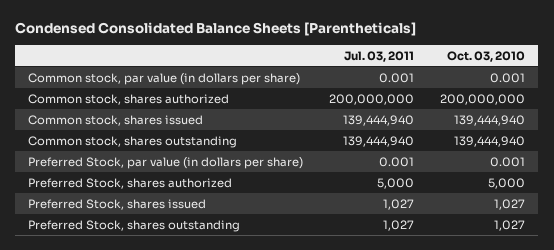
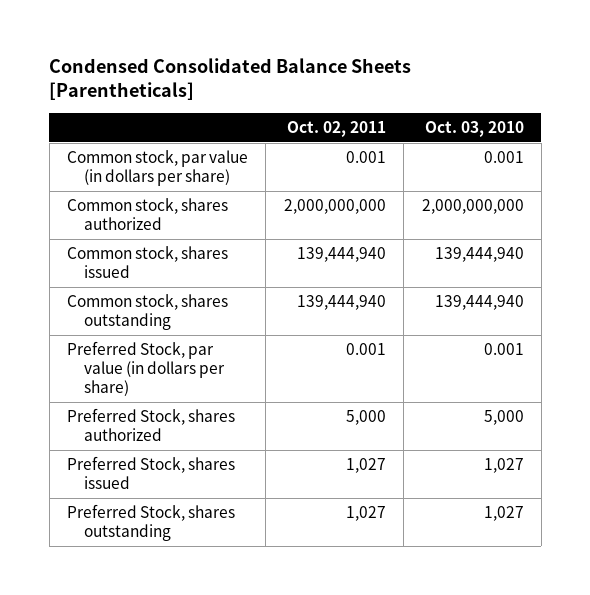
[344,50,415,62] Jul. 03, 2011 -> none
none -> [286,120,386,137] Oct. 02, 2011
[440,93,526,105] 200,000,000 -> [421,199,524,215] 2,000,000,000

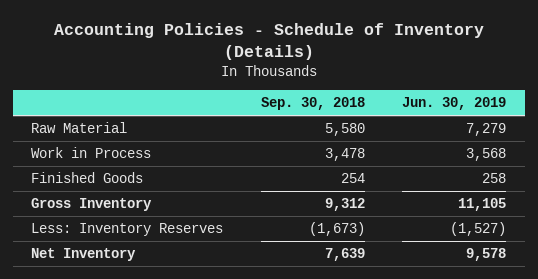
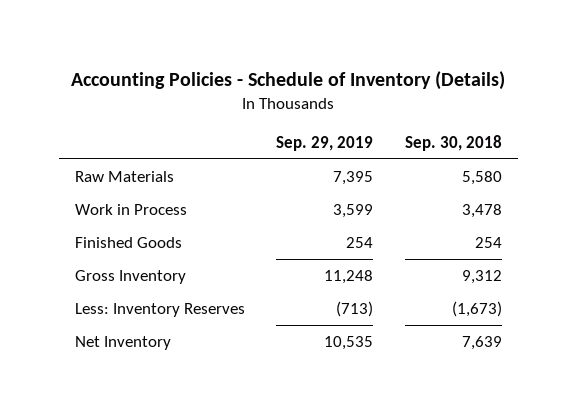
[402,97,507,111] Jun. 30, 2019 -> none
none -> [276,136,374,152] Sep. 29, 2019
[31,122,128,134] Raw Material -> [74,171,174,183] Raw Materials

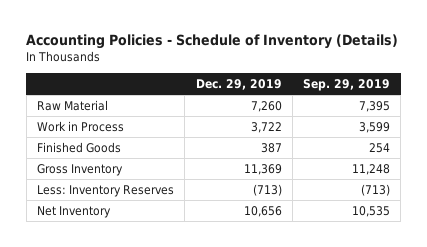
[405,135,503,152] Sep. 30, 2018 -> none
none -> [195,78,282,90] Dec. 29, 2019
[74,171,174,183] Raw Materials -> [37,99,109,111] Raw Material

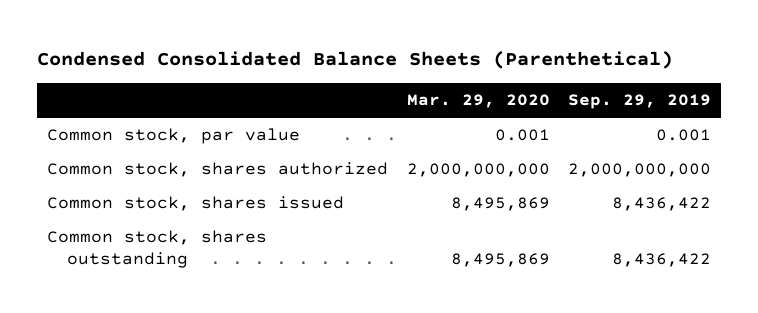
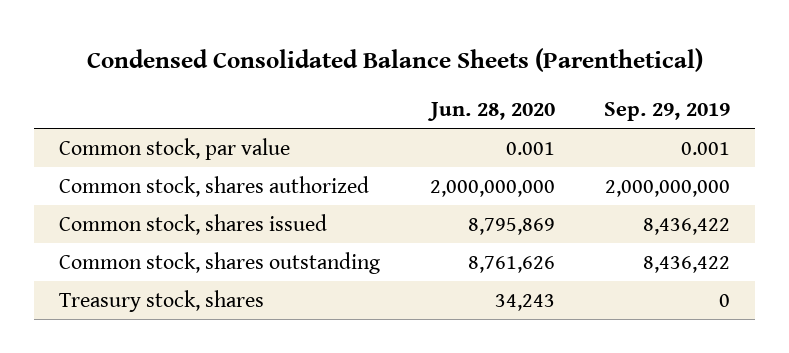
[406,94,550,109] Mar. 29, 2020 -> none
none -> [426,101,555,121] Jun. 28, 2020
none -> [59,289,265,312] Treasury stock, shares

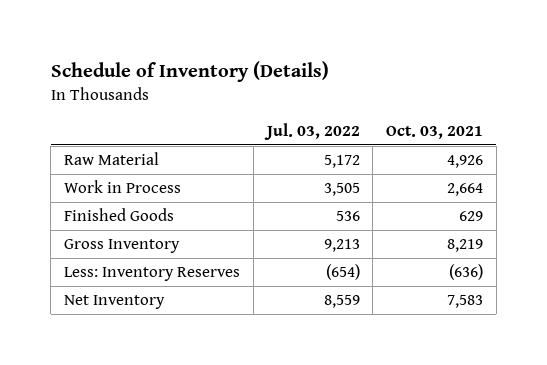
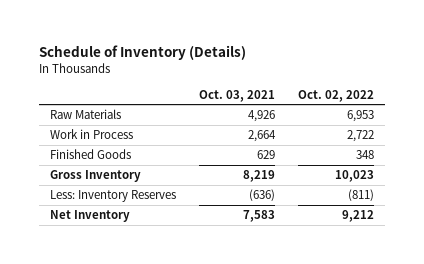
[263,123,360,141] Jul. 03, 2022 -> none
none -> [298,89,375,102] Oct. 02, 2022
[64,152,160,166] Raw Material -> [50,109,122,120] Raw Materials

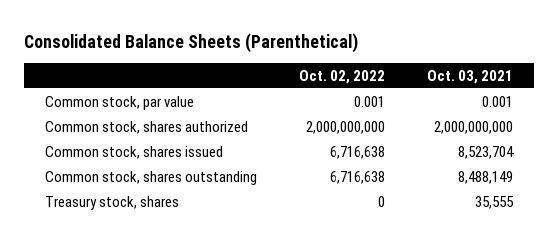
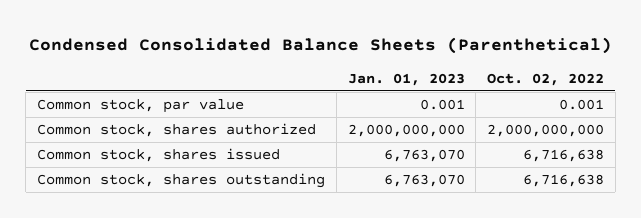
[24,32,359,53] Consolidated Balance Sheets (Parenthetical) -> [28,37,612,55] Condensed Consolidated Balance Sheets (Parenthetical)
[426,69,513,84] Oct. 03, 2021 -> none
none -> [347,72,465,86] Jan. 01, 2023
[45,195,180,210] Treasury stock, shares -> none

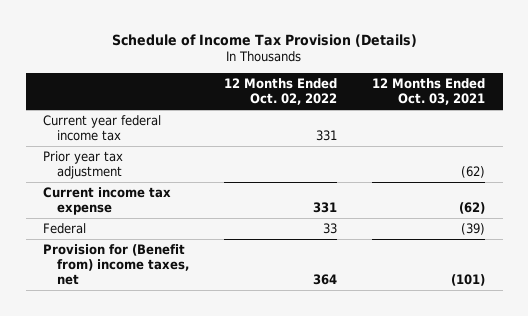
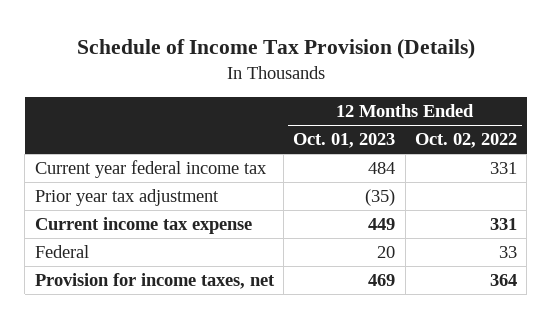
[372,78,486,106] 12 Months Ended Oct. 03, 2021 -> none
none -> [293,133,396,149] Oct. 01, 2023
[43,243,190,285] Provision for (Benefit from) income taxes, net -> [34,273,275,290] Provision for income taxes, net

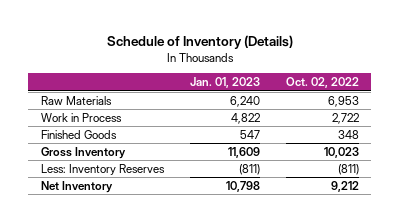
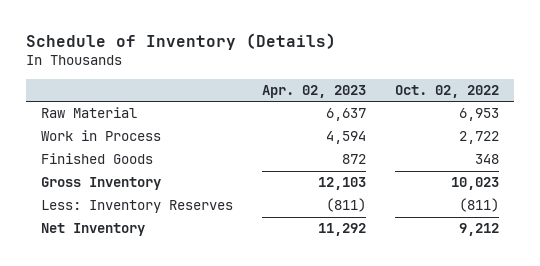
[189,77,260,89] Jan. 01, 2023 -> none
none -> [261,84,366,98] Apr. 02, 2023
[41,95,113,105] Raw Materials -> [40,107,137,119] Raw Material

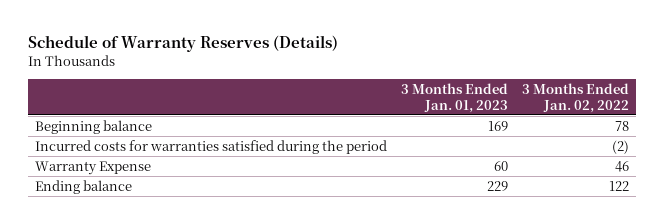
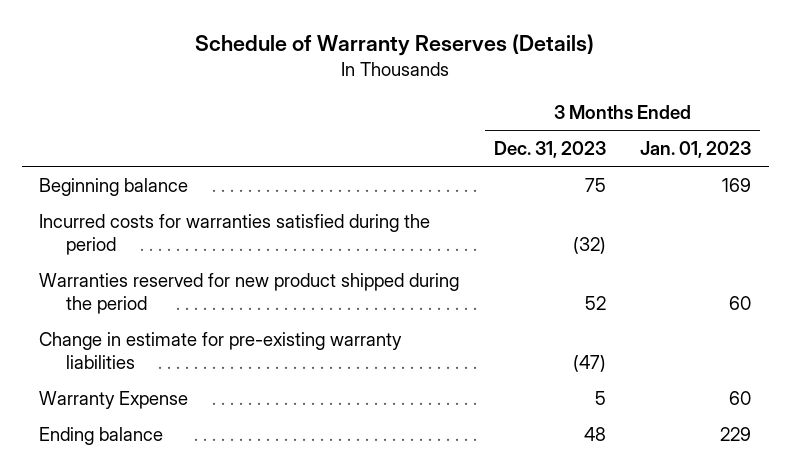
[521,82,629,113] 3 Months Ended Jan. 02, 2022 -> none
none -> [493,141,606,159] Dec. 31, 2023
none -> [39,272,460,314] Warranties reserved for new product shipped during the period
none -> [39,331,403,369] Change in estimate for pre-existing warranty liabilities

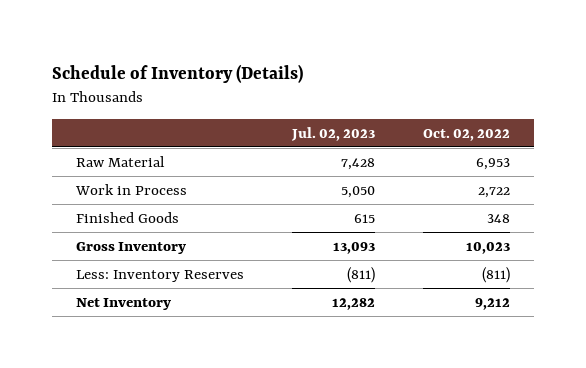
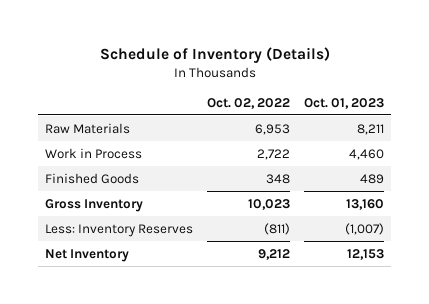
[291,126,376,141] Jul. 02, 2023 -> none
none -> [304,97,385,109] Oct. 01, 2023
[76,155,166,167] Raw Material -> [45,122,131,134] Raw Materials

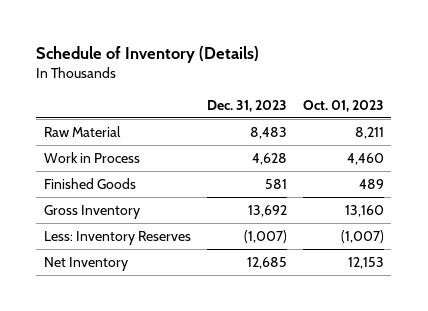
[207,97,291,109] Oct. 02, 2022 -> none
none -> [206,99,287,112] Dec. 31, 2023
[45,122,131,134] Raw Materials -> [44,125,122,137] Raw Material

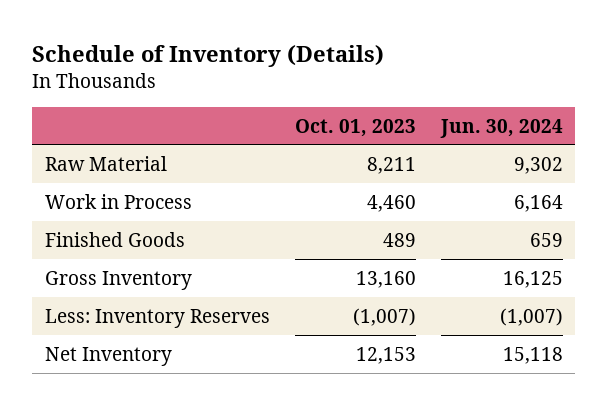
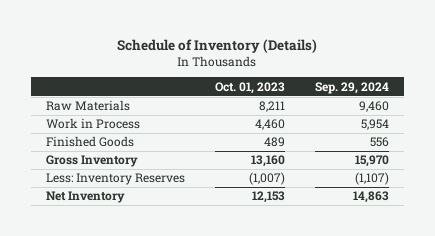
[439,118,563,138] Jun. 30, 2024 -> none
none -> [314,81,389,94] Sep. 29, 2024
[44,155,167,171] Raw Material -> [46,100,131,112] Raw Materials

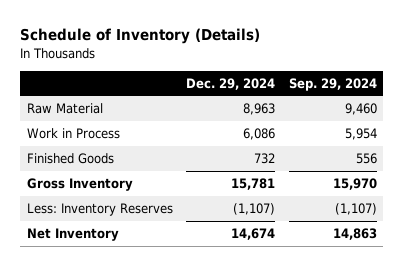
[214,81,285,94] Oct. 01, 2023 -> none
none -> [186,77,276,90] Dec. 29, 2024
[46,100,131,112] Raw Materials -> [27,103,104,115] Raw Material

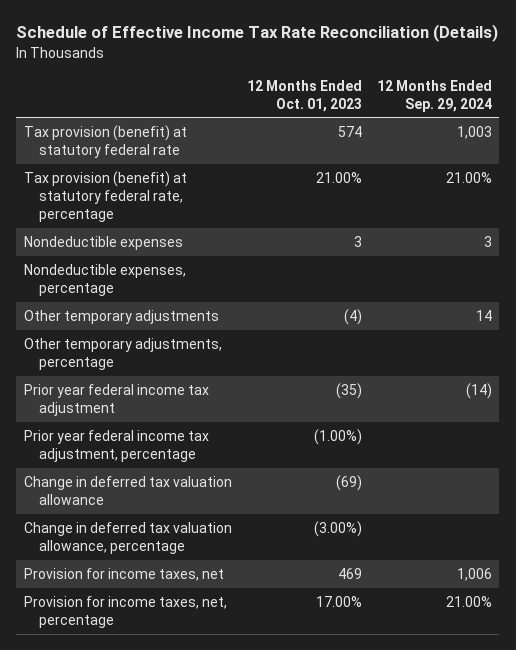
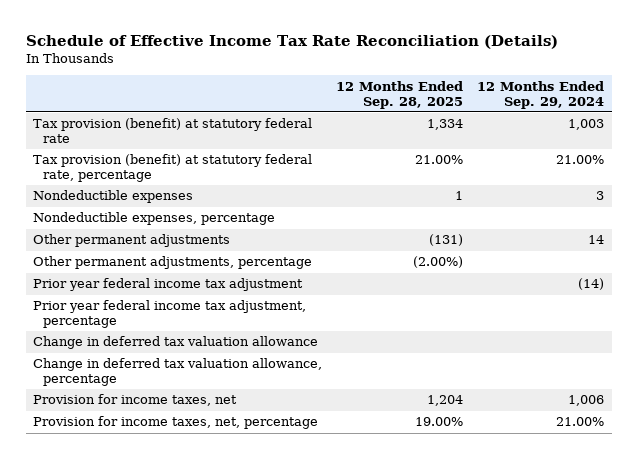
[246,79,362,112] 12 Months Ended Oct. 01, 2023 -> none
none -> [336,80,464,109] 12 Months Ended Sep. 28, 2025
[23,309,219,324] Other temporary adjustments -> [33,234,231,248] Other permanent adjustments
[23,337,222,370] Other temporary adjustments, percentage -> [33,256,313,270] Other permanent adjustments, percentage

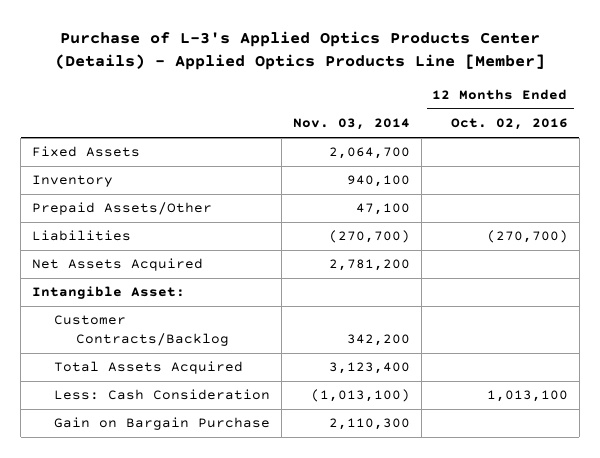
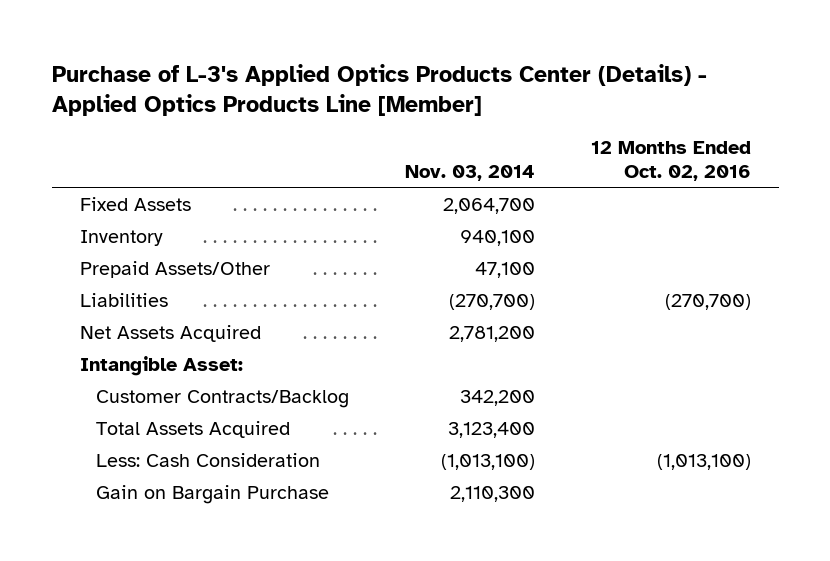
[486,390,568,403] 1,013,100 -> [656,454,751,471] (1,013,100)

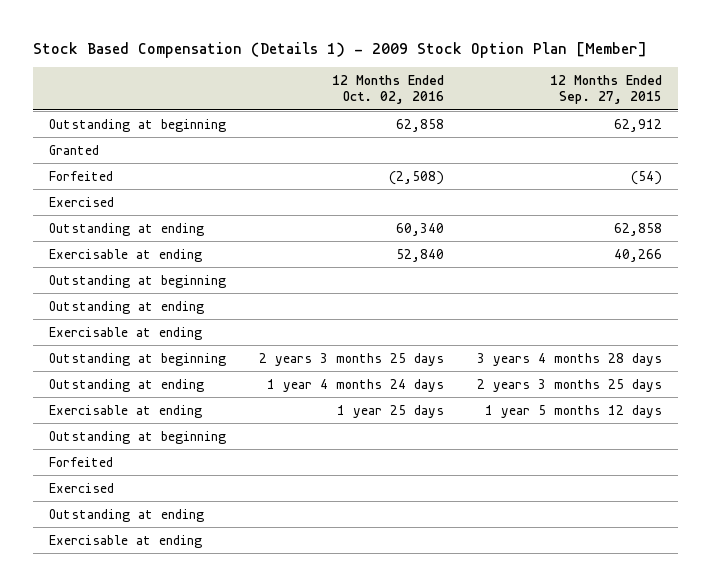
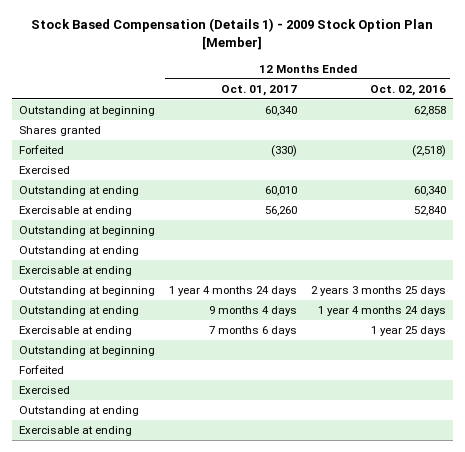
[549,74,662,105] 12 Months Ended Sep. 27, 2015 -> none
none -> [220,84,297,96] Oct. 01, 2017
[49,144,100,155] Granted -> [18,126,101,137] Shares granted
[388,170,444,185] (2,508) -> [412,145,447,158] (2,518)

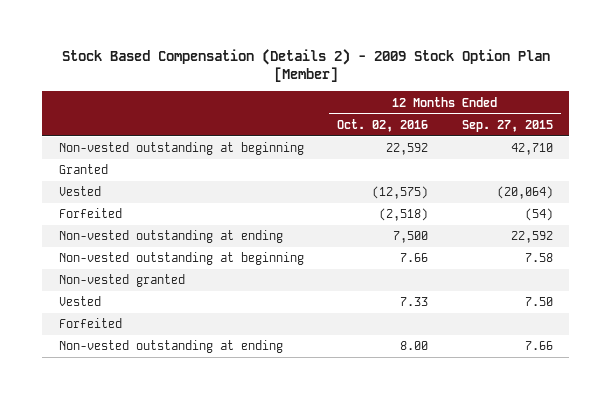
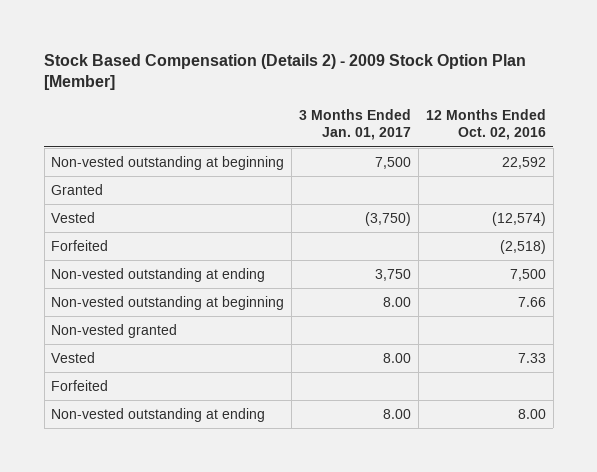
[461,119,553,132] Sep. 27, 2015 -> none
none -> [299,108,412,141] 3 Months Ended Jan. 01, 2017
[372,186,429,200] (12,575) -> [491,211,546,226] (12,574)

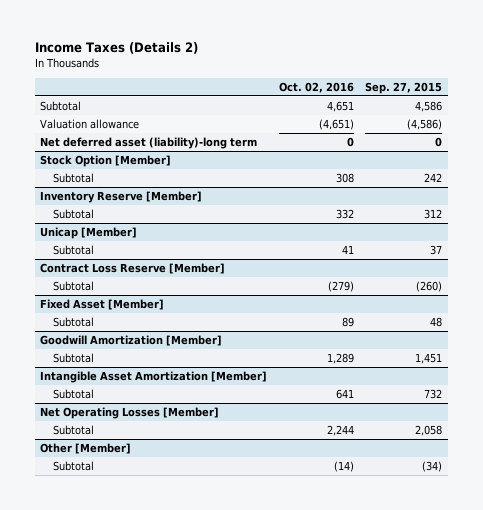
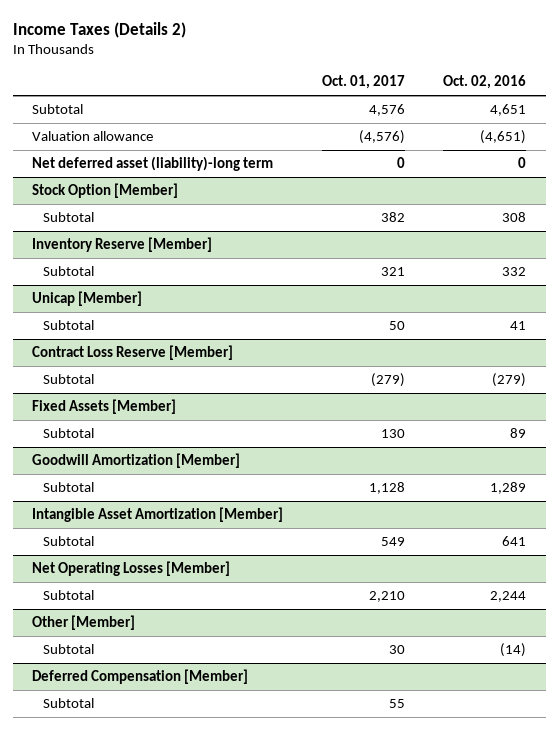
[365,81,443,94] Sep. 27, 2015 -> none
none -> [321,75,405,90] Oct. 01, 2017
[40,299,165,311] Fixed Asset [Member] -> [32,398,177,414] Fixed Assets [Member]
none -> [32,668,249,684] Deferred Compensation [Member]
none -> [43,697,95,708] Subtotal

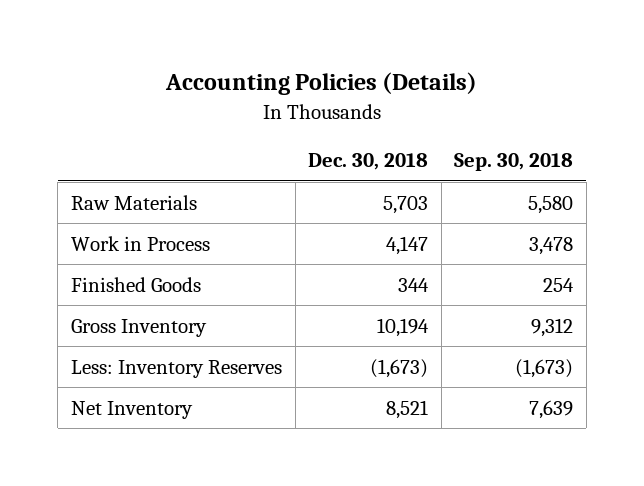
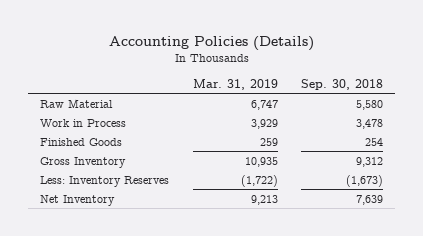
[308,153,429,171] Dec. 30, 2018 -> none
none -> [192,78,278,90] Mar. 31, 2019
[71,194,198,210] Raw Materials -> [40,98,114,108] Raw Material

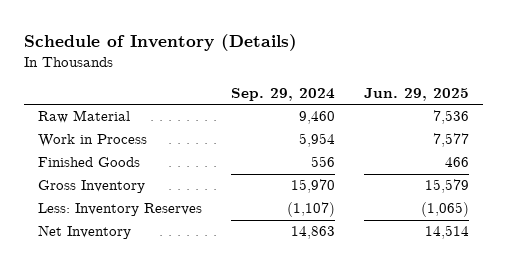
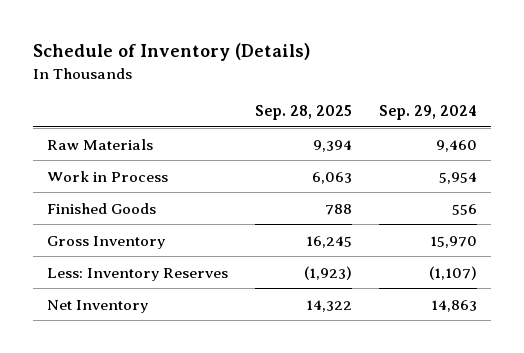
[363,88,469,102] Jun. 29, 2025 -> none
none -> [255,104,353,120] Sep. 28, 2025
[38,110,131,124] Raw Material -> [46,138,153,150] Raw Materials

